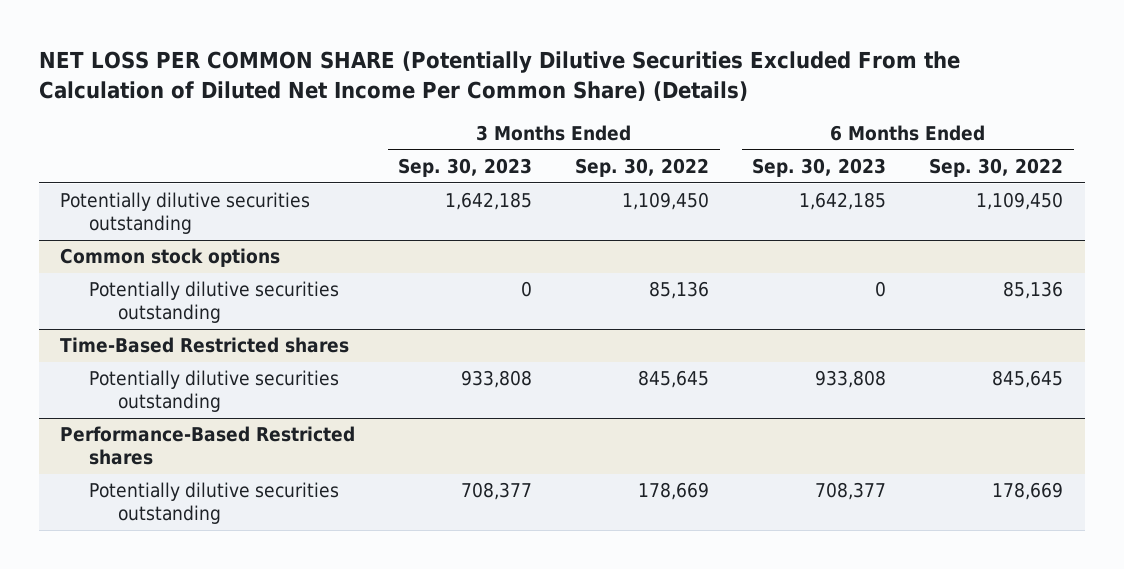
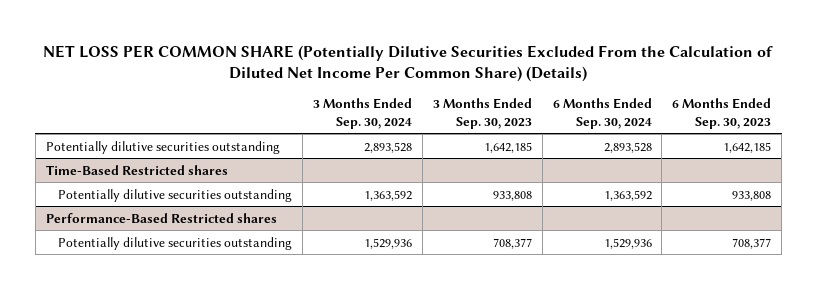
[575,158,710,178] Sep. 30, 2022 -> none
[929,158,1064,178] Sep. 30, 2022 -> none
none -> [313,98,413,129] 3 Months Ended Sep. 30, 2024
none -> [552,98,652,129] 6 Months Ended Sep. 30, 2024
[60,248,281,268] Common stock options -> none
[89,281,340,324] Potentially dilutive securities outstanding -> none

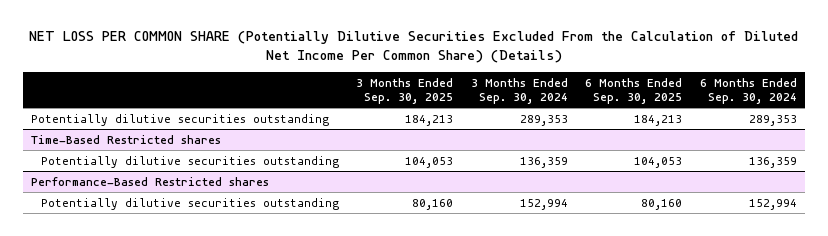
[432,98,532,129] 3 Months Ended Sep. 30, 2023 -> none
[672,98,772,129] 6 Months Ended Sep. 30, 2023 -> none
none -> [356,77,454,104] 3 Months Ended Sep. 30, 2025
none -> [585,77,683,104] 6 Months Ended Sep. 30, 2025
[364,141,413,153] 2,893,528 -> [519,114,568,126] 289,353
[603,141,652,153] 2,893,528 -> [748,114,797,126] 289,353
[364,189,413,201] 1,363,592 -> [519,156,568,168] 136,359
[603,189,652,201] 1,363,592 -> [748,156,797,168] 136,359
[364,237,413,249] 1,529,936 -> [519,198,568,210] 152,994
[603,237,652,249] 1,529,936 -> [748,198,797,210] 152,994

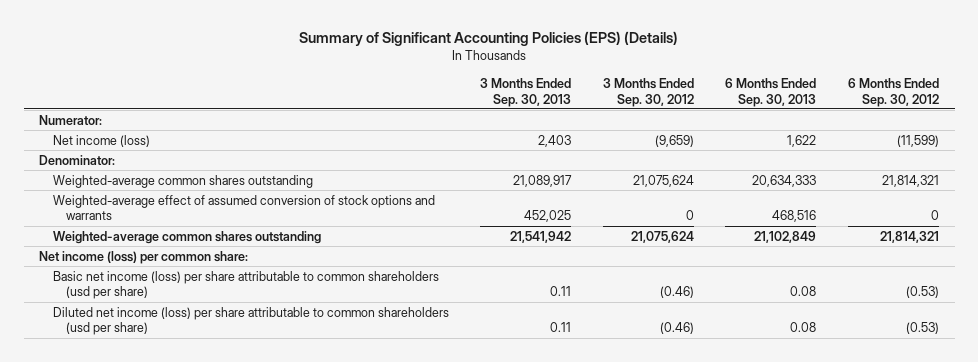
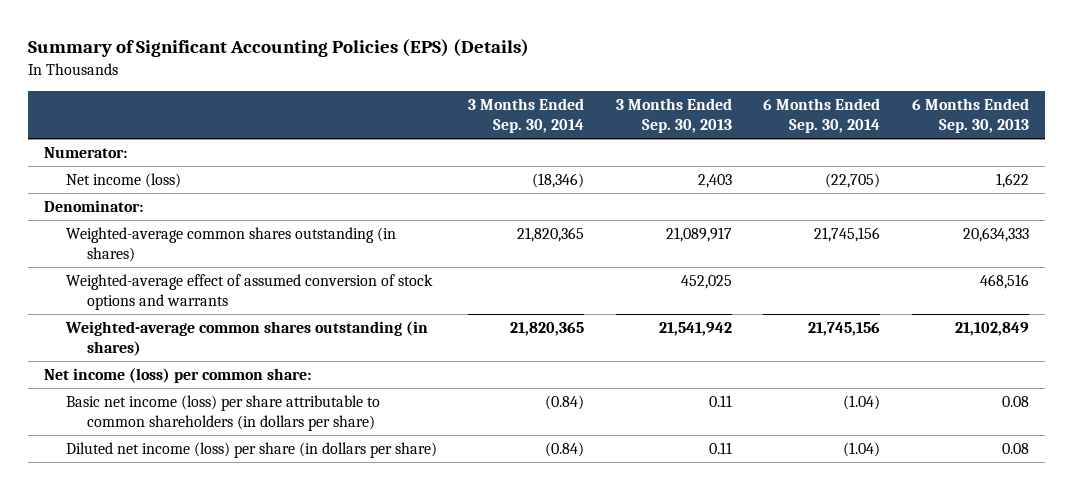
[602,77,694,107] 3 Months Ended Sep. 30, 2012 -> none
[848,77,940,107] 6 Months Ended Sep. 30, 2012 -> none
none -> [468,97,585,134] 3 Months Ended Sep. 30, 2014
none -> [763,97,881,134] 6 Months Ended Sep. 30, 2014
[52,174,313,188] Weighted-average common shares outstanding -> [65,226,396,263] Weighted-average common shares outstanding (in shares)
[52,230,321,244] Weighted-average common shares outstanding -> [64,320,428,357] Weighted-average common shares outstanding (in shares)
[52,270,439,300] Basic net income (loss) per share attributable to common shareholders (usd per share) -> [65,394,380,432] Basic net income (loss) per share attributable to common shareholders (in dollars per share)
[52,306,449,336] Diluted net income (loss) per share attributable to common shareholders (usd per share) -> [65,441,437,458] Diluted net income (loss) per share (in dollars per share)

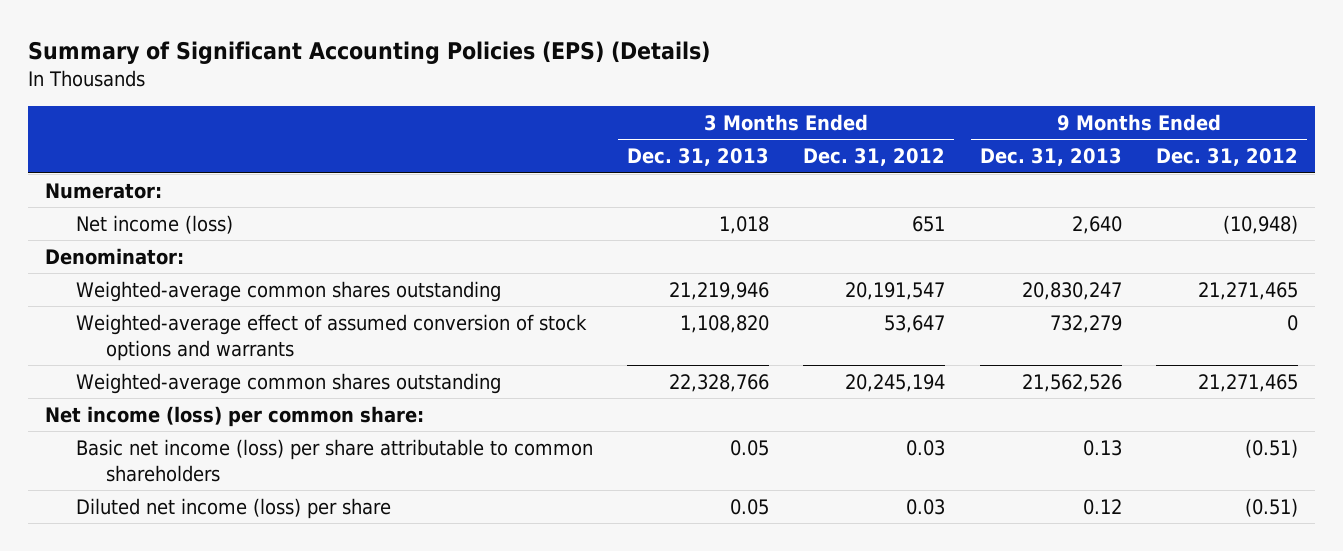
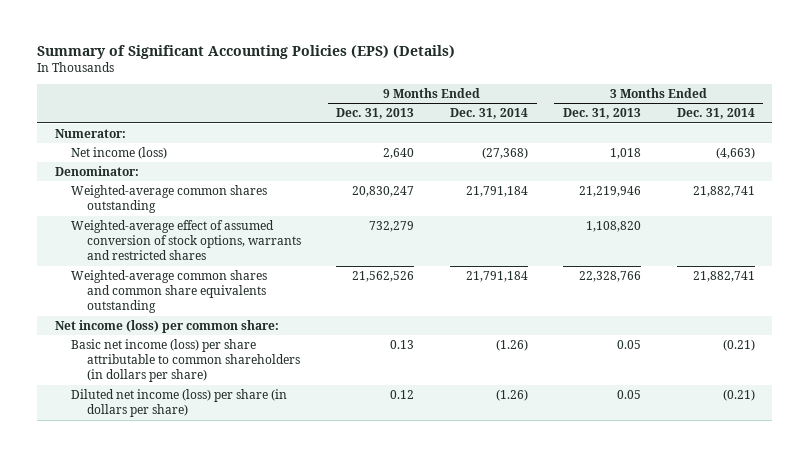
[803,148,946,167] Dec. 31, 2012 -> none
[1156,148,1299,167] Dec. 31, 2012 -> none
none -> [449,108,528,120] Dec. 31, 2014
none -> [676,108,755,120] Dec. 31, 2014
[75,313,587,361] Weighted-average effect of assumed conversion of stock options and warrants -> [70,220,301,261] Weighted-average effect of assumed conversion of stock options, warrants and restricted shares
[75,372,501,394] Weighted-average common shares outstanding -> [70,270,267,314] Weighted-average common shares and common share equivalents outstanding
[75,438,593,482] Basic net income (loss) per share attributable to common shareholders -> [70,339,300,383] Basic net income (loss) per share attributable to common shareholders (in dollars per share)
[75,497,391,519] Diluted net income (loss) per share -> [70,389,287,418] Diluted net income (loss) per share (in dollars per share)

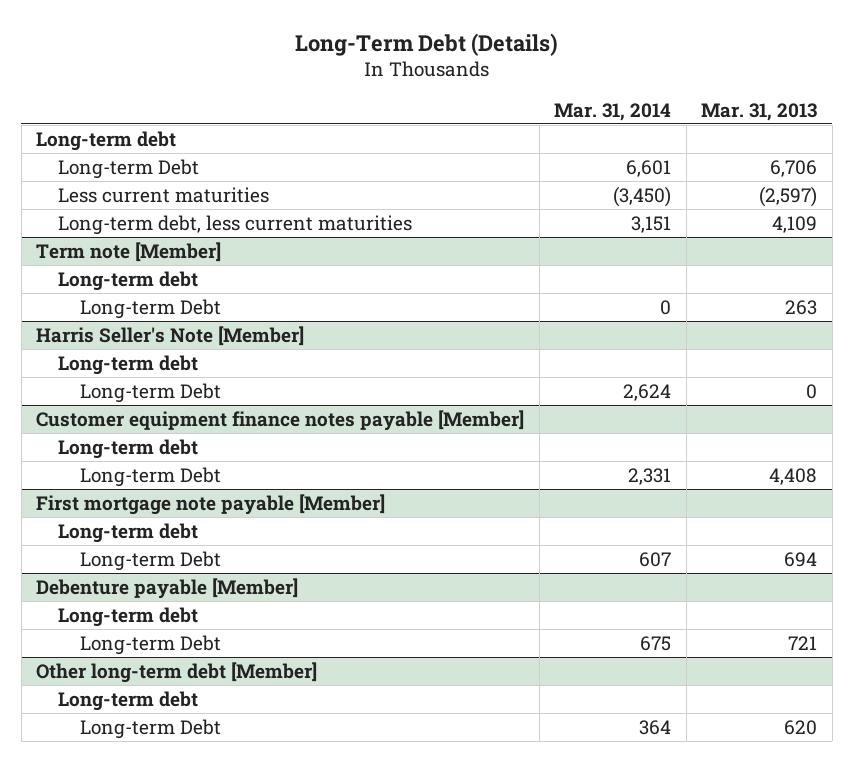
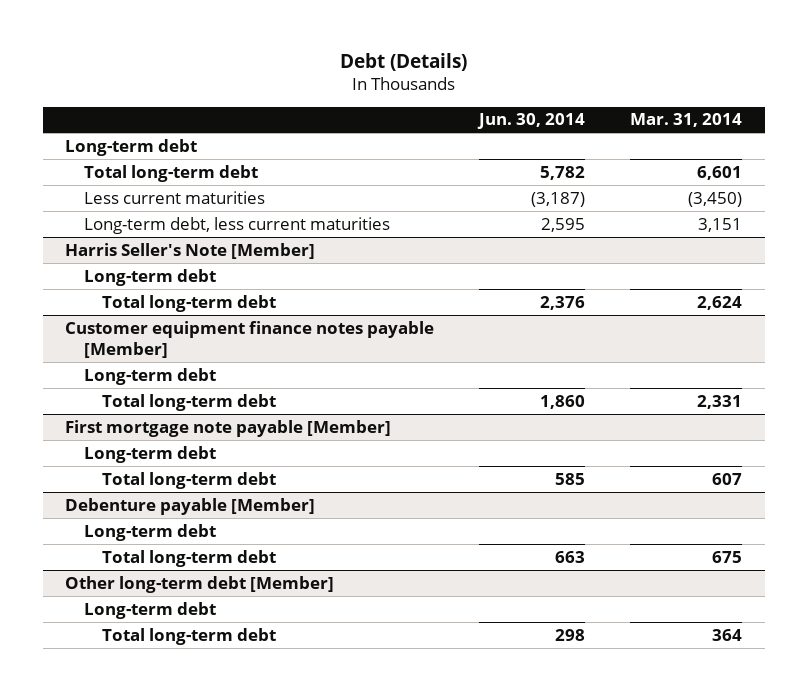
[294,32,558,56] Long-Term Debt (Details) -> [339,53,467,72] Debt (Details)
[701,102,818,121] Mar. 31, 2013 -> none
none -> [477,113,586,130] Jun. 30, 2014
[58,159,200,180] Long-term Debt -> [83,164,258,182] Total long-term debt
[36,242,222,263] Term note [Member] -> none
[58,271,199,292] Long-term debt -> none
[79,299,221,320] Long-term Debt -> none
[79,383,221,404] Long-term Debt -> [102,294,277,312] Total long-term debt
[79,467,221,488] Long-term Debt -> [102,393,277,411] Total long-term debt
[79,551,221,572] Long-term Debt -> [102,471,277,489] Total long-term debt
[79,635,221,656] Long-term Debt -> [102,549,277,567] Total long-term debt
[79,719,221,740] Long-term Debt -> [102,627,277,645] Total long-term debt

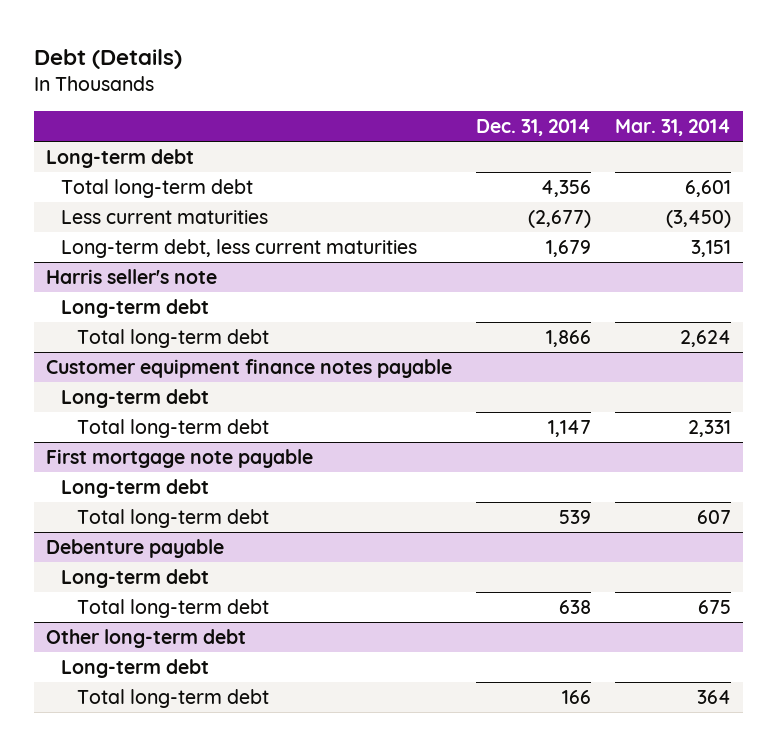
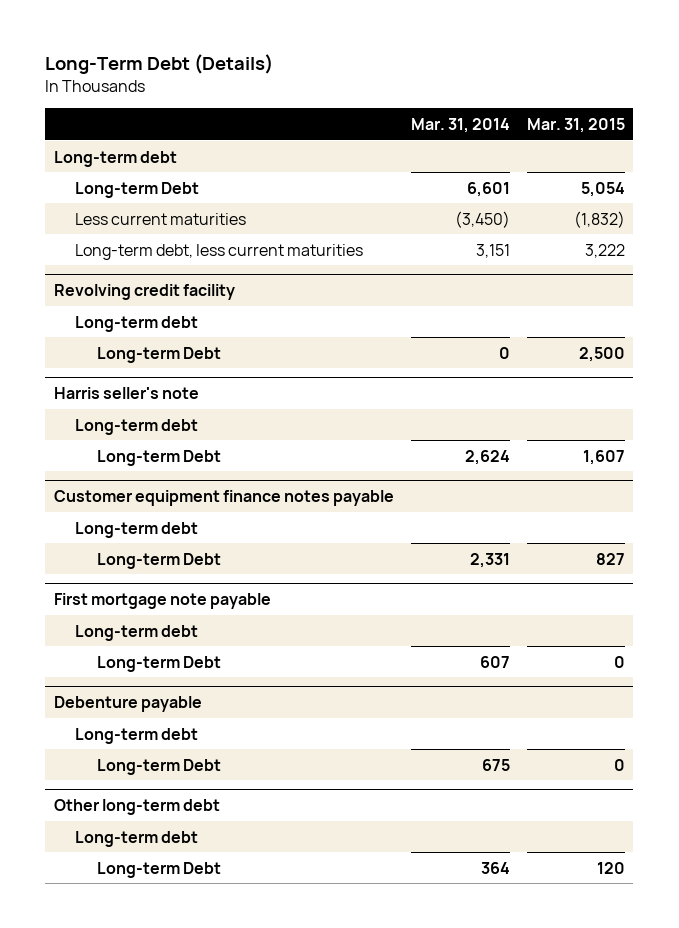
[34,48,183,69] Debt (Details) -> [45,54,274,75] Long-Term Debt (Details)
[476,119,592,137] Dec. 31, 2014 -> none
none -> [526,117,625,133] Mar. 31, 2015
[61,179,254,199] Total long-term debt -> [75,181,200,198] Long-term Debt
none -> [53,283,235,300] Revolving credit facility
none -> [75,315,199,332] Long-term debt
none -> [96,346,221,363] Long-term Debt
[76,329,269,349] Total long-term debt -> [96,449,221,466] Long-term Debt
[76,419,269,439] Total long-term debt -> [96,552,221,569] Long-term Debt
[76,509,269,529] Total long-term debt -> [96,655,221,672] Long-term Debt
[76,599,269,619] Total long-term debt -> [96,758,221,775] Long-term Debt
[76,689,269,709] Total long-term debt -> [96,861,221,878] Long-term Debt

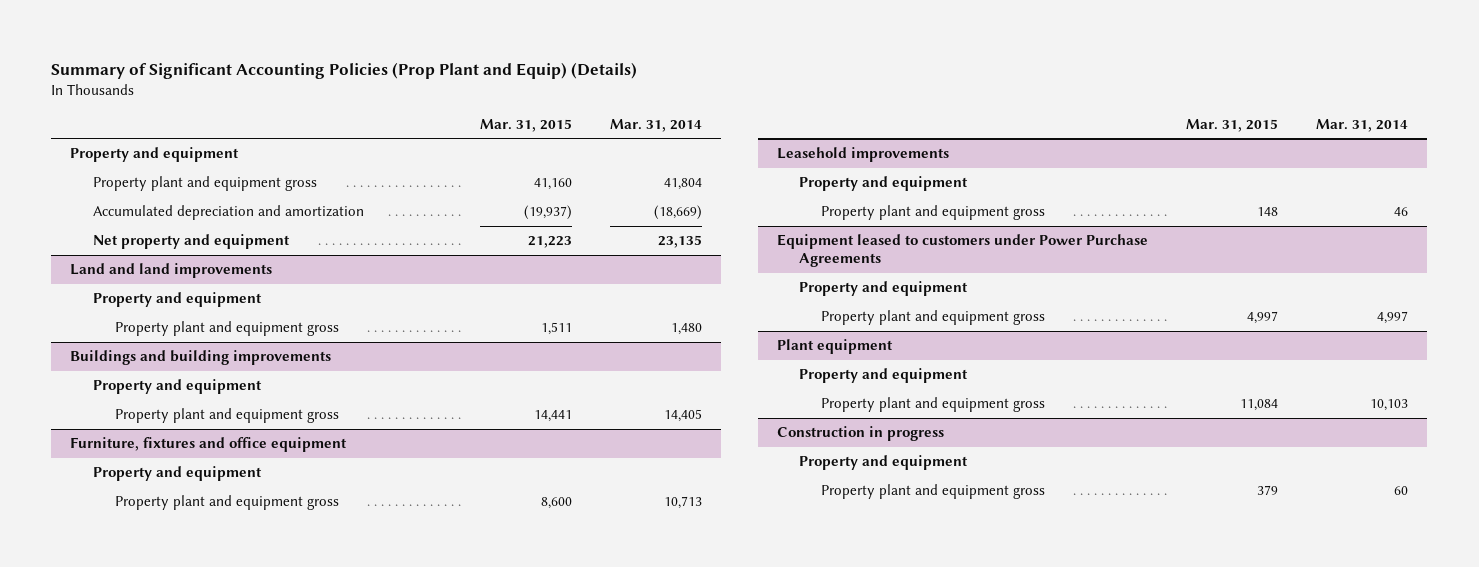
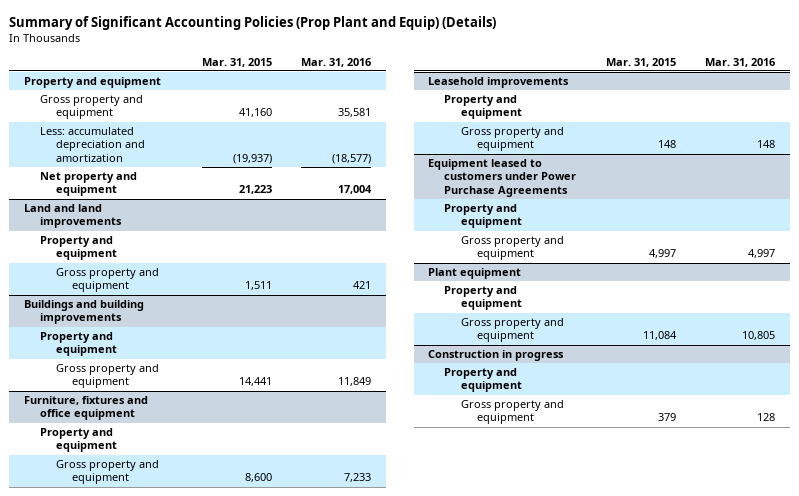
[609,118,702,132] Mar. 31, 2014 -> none
none -> [301,57,372,67] Mar. 31, 2016
[92,176,317,192] Property plant and equipment gross -> [40,95,144,120] Gross property and equipment
[92,205,364,221] Accumulated depreciation and amortization -> [40,127,146,162] Less: accumulated depreciation and amortization
[114,321,339,337] Property plant and equipment gross -> [56,268,160,293] Gross property and equipment
[114,408,339,424] Property plant and equipment gross -> [56,364,160,389] Gross property and equipment
[114,495,339,511] Property plant and equipment gross -> [56,460,160,485] Gross property and equipment
[821,205,1046,221] Property plant and equipment gross -> [460,127,564,152] Gross property and equipment
[821,310,1046,326] Property plant and equipment gross -> [460,236,564,261] Gross property and equipment
[821,397,1046,413] Property plant and equipment gross -> [460,318,564,343] Gross property and equipment
[821,484,1046,500] Property plant and equipment gross -> [460,400,564,425] Gross property and equipment

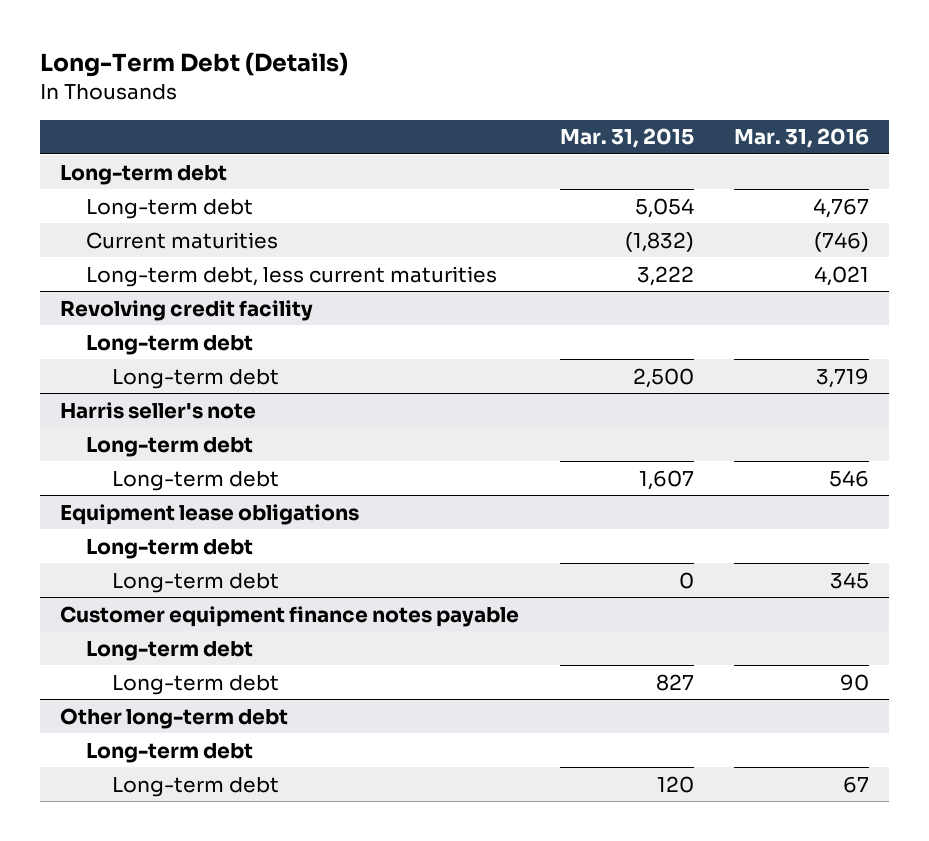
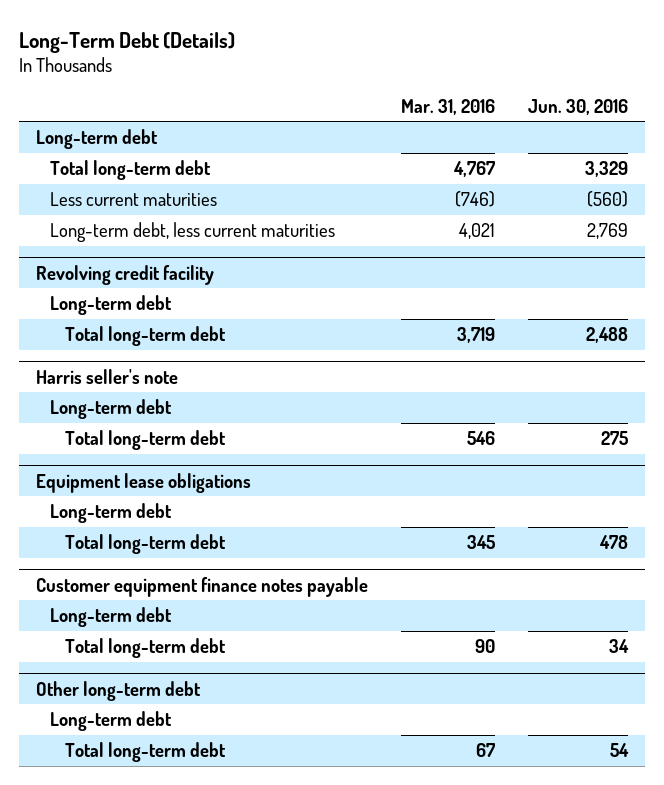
[559,128,694,149] Mar. 31, 2015 -> none
none -> [528,98,629,115] Jun. 30, 2016
[85,198,253,219] Long-term debt -> [50,159,212,180] Total long-term debt
[85,231,278,249] Current maturities -> [50,191,218,206] Less current maturities
[111,368,279,389] Long-term debt -> [64,325,226,346] Total long-term debt
[111,470,279,491] Long-term debt -> [64,429,226,450] Total long-term debt
[111,572,279,593] Long-term debt -> [64,533,226,554] Total long-term debt
[111,674,279,695] Long-term debt -> [64,637,226,658] Total long-term debt
[111,776,279,797] Long-term debt -> [64,741,226,762] Total long-term debt

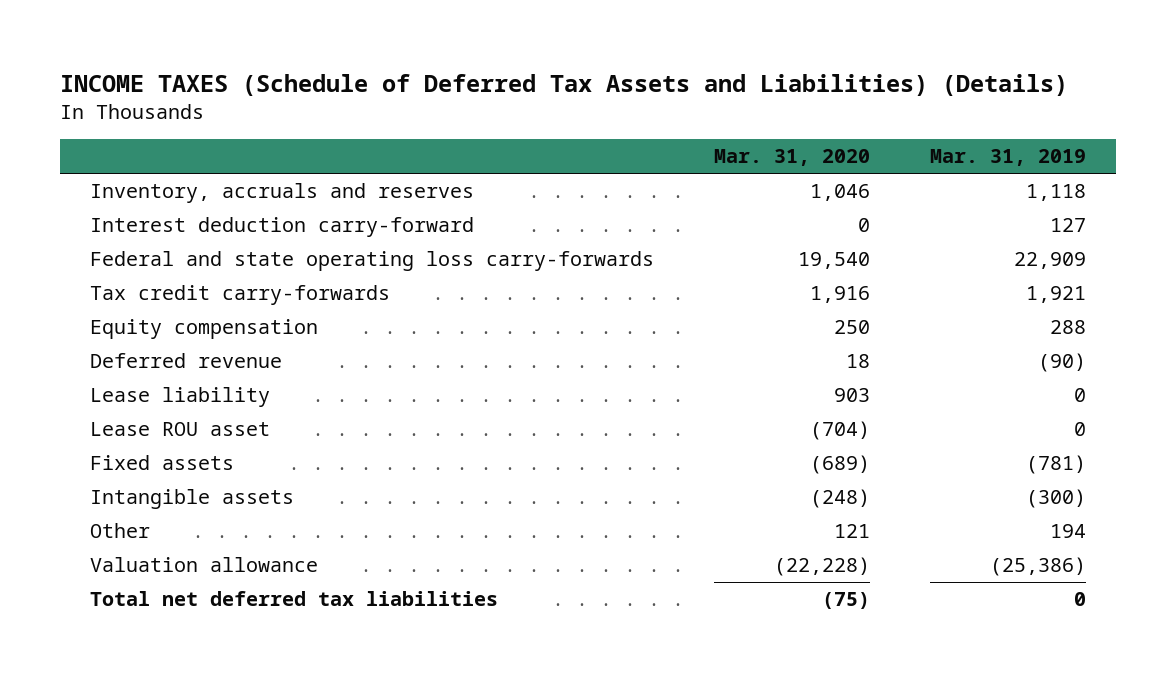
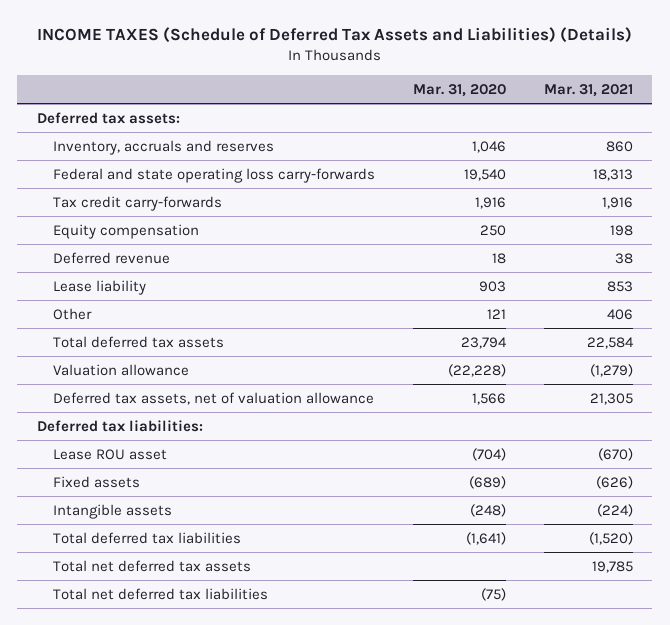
[930,149,1087,167] Mar. 31, 2019 -> none
none -> [544,83,634,97] Mar. 31, 2021
none -> [36,111,180,124] Deferred tax assets:
[90,217,475,238] Interest deduction carry-forward -> none
[90,523,151,539] Other -> [52,307,92,320] Other
none -> [52,335,224,348] Total deferred tax assets
[90,557,319,573] Valuation allowance -> [52,363,189,376] Valuation allowance
none -> [52,391,374,405] Deferred tax assets, net of valuation allowance
none -> [36,419,203,432] Deferred tax liabilities:
none -> [52,531,241,544] Total deferred tax liabilities
none -> [52,559,251,572] Total net deferred tax assets

